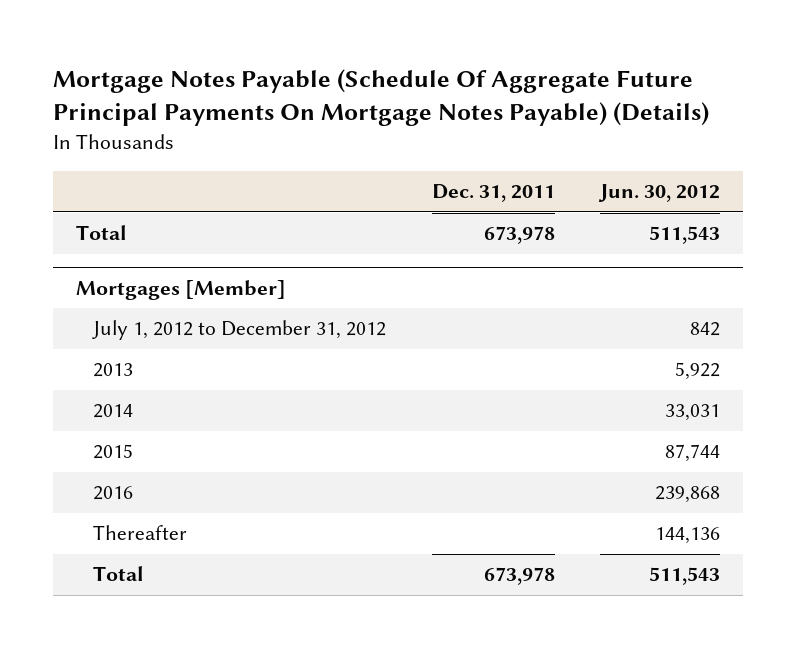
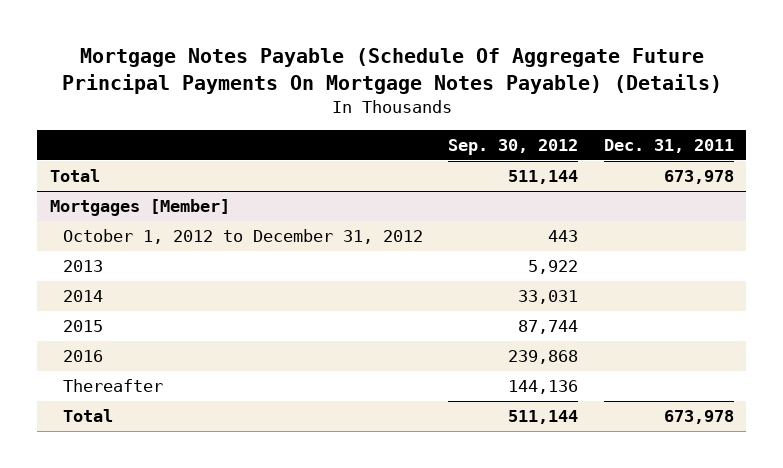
[597,184,720,203] Jun. 30, 2012 -> none
none -> [448,138,579,155] Sep. 30, 2012
[92,320,387,341] July 1, 2012 to December 31, 2012 -> [62,229,423,245] October 1, 2012 to December 31, 2012

